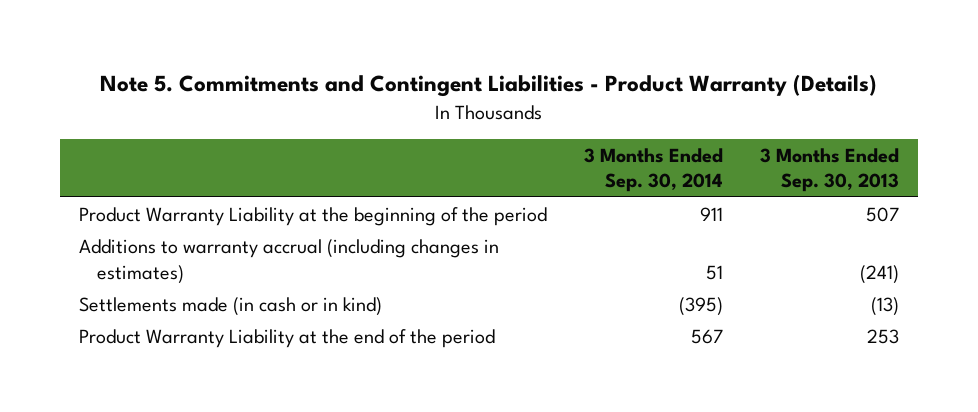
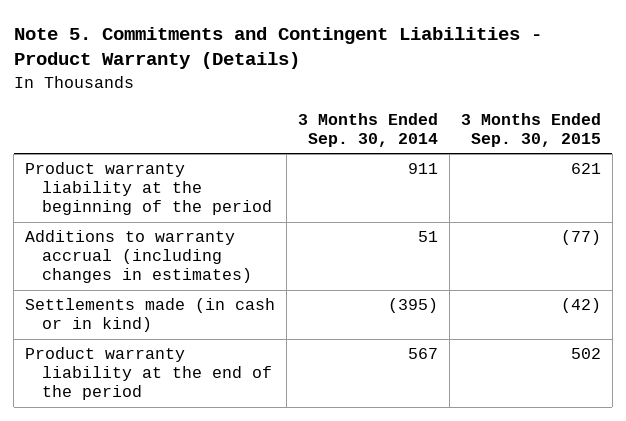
[760,147,900,193] 3 Months Ended Sep. 30, 2013 -> none
none -> [460,112,601,147] 3 Months Ended Sep. 30, 2015
[78,206,547,226] Product Warranty Liability at the beginning of the period -> [25,162,273,216] Product warranty liability at the beginning of the period
[78,328,495,348] Product Warranty Liability at the end of the period -> [25,347,273,401] Product warranty liability at the end of the period

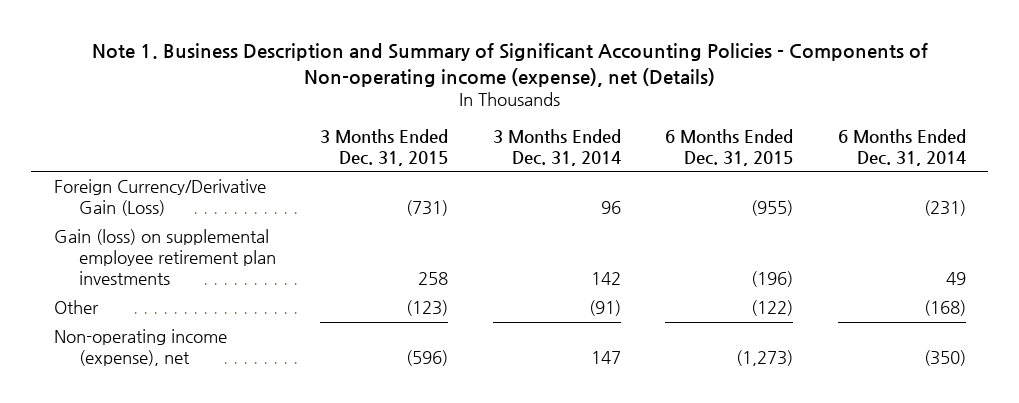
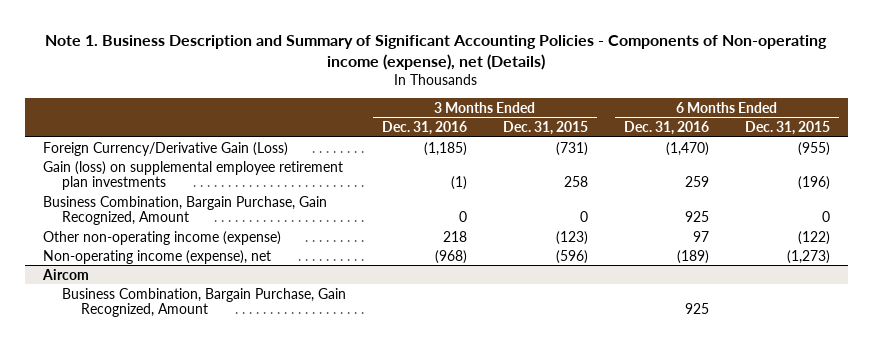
[492,128,621,166] 3 Months Ended Dec. 31, 2014 -> none
[837,128,966,166] 6 Months Ended Dec. 31, 2014 -> none
none -> [382,121,468,136] Dec. 31, 2016
none -> [623,121,709,136] Dec. 31, 2016
none -> [43,195,328,226] Business Combination, Bargain Purchase, Gain Recognized, Amount
[53,300,99,315] Other -> [43,230,282,245] Other non-operating income (expense)
none -> [42,268,90,280] Aircom
none -> [62,287,347,318] Business Combination, Bargain Purchase, Gain Recognized, Amount

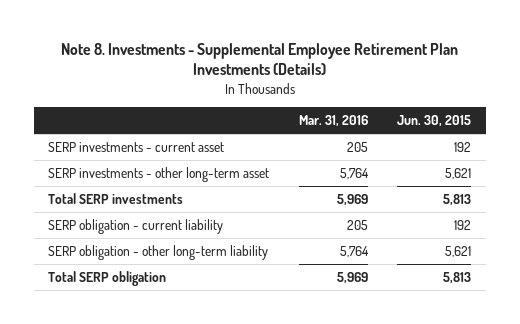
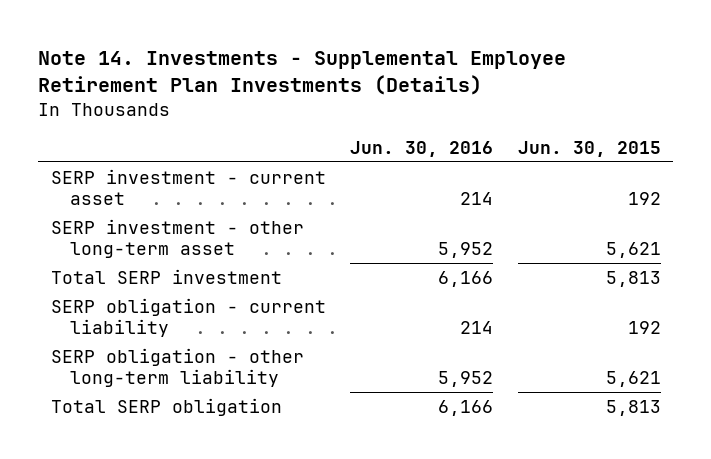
[60,42,458,76] Note 8. Investments - Supplemental Employee Retirement Plan Investments (Details) -> [38,51,567,96] Note 14. Investments - Supplemental Employee Retirement Plan Investments (Details)
[298,115,368,128] Mar. 31, 2016 -> none
none -> [350,140,494,157] Jun. 30, 2016
[48,142,225,153] SERP investments - current asset -> [50,168,326,206] SERP investment - current asset
[48,167,270,183] SERP investments - other long-term asset -> [50,218,304,259] SERP investment - other long-term asset
[48,193,184,205] Total SERP investments -> [50,268,282,284] Total SERP investment

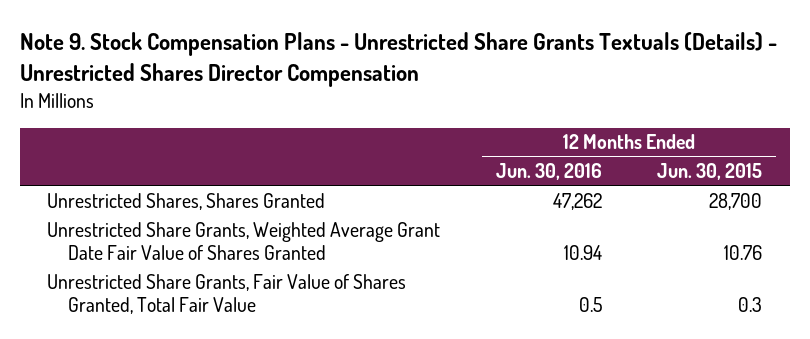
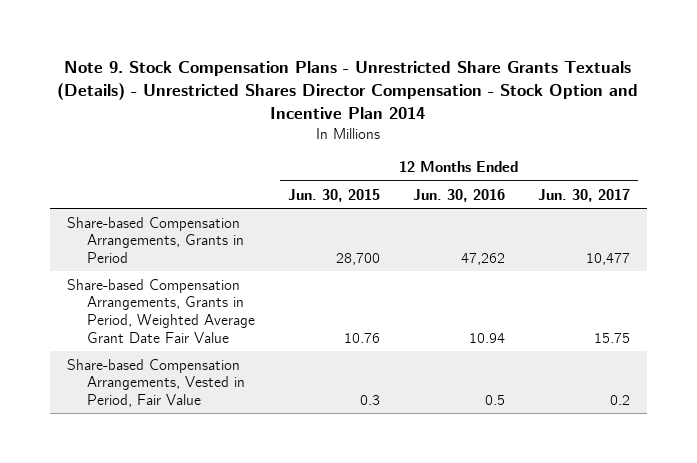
[19,32,777,88] Note 9. Stock Compensation Plans - Unrestricted Share Grants Textuals (Details) - Unrestricted Shares Director Compensation -> [57,60,639,119] Note 9. Stock Compensation Plans - Unrestricted Share Grants Textuals (Details) - Unrestricted Shares Director Compensation - Stock Option and Incentive Plan 2014
none -> [538,188,631,202] Jun. 30, 2017
[47,192,326,210] Unrestricted Shares, Shares Granted -> [66,216,245,263] Share-based Compensation Arrangements, Grants in Period
[47,221,441,261] Unrestricted Share Grants, Weighted Average Grant Date Fair Value of Shares Granted -> [66,278,256,343] Share-based Compensation Arrangements, Grants in Period, Weighted Average Grant Date Fair Value
[47,273,407,315] Unrestricted Share Grants, Fair Value of Shares Granted, Total Fair Value -> [66,358,246,407] Share-based Compensation Arrangements, Vested in Period, Fair Value

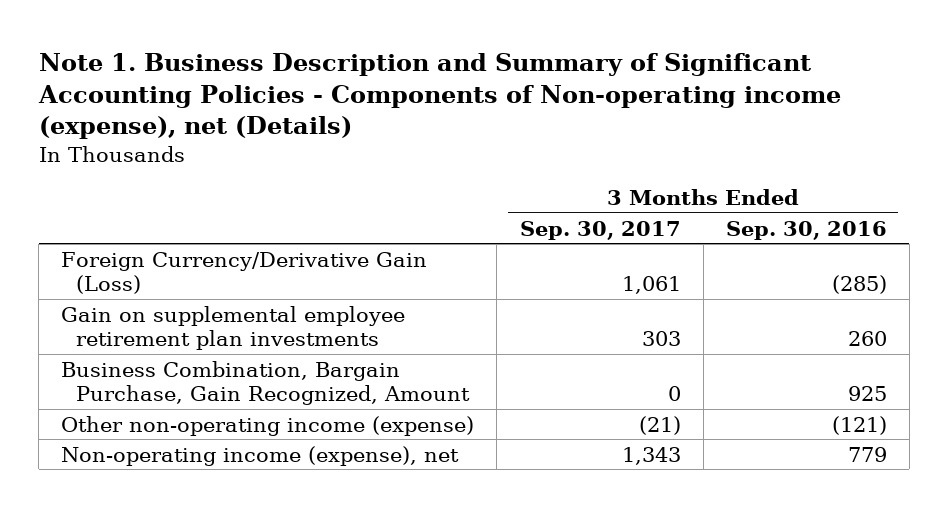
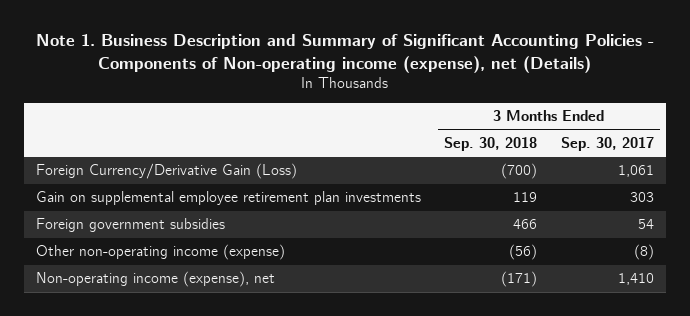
[725,220,887,240] Sep. 30, 2016 -> none
none -> [444,137,538,152] Sep. 30, 2018
[61,360,470,406] Business Combination, Bargain Purchase, Gain Recognized, Amount -> none
none -> [35,218,225,233] Foreign government subsidies
[638,415,681,435] (21) -> [634,244,655,261] (8)
[621,446,681,465] 1,343 -> [618,273,655,286] 1,410

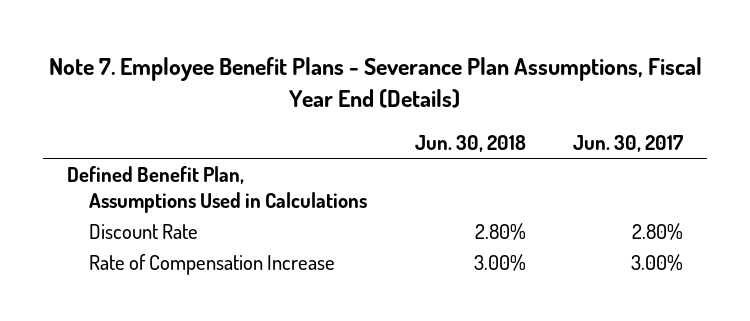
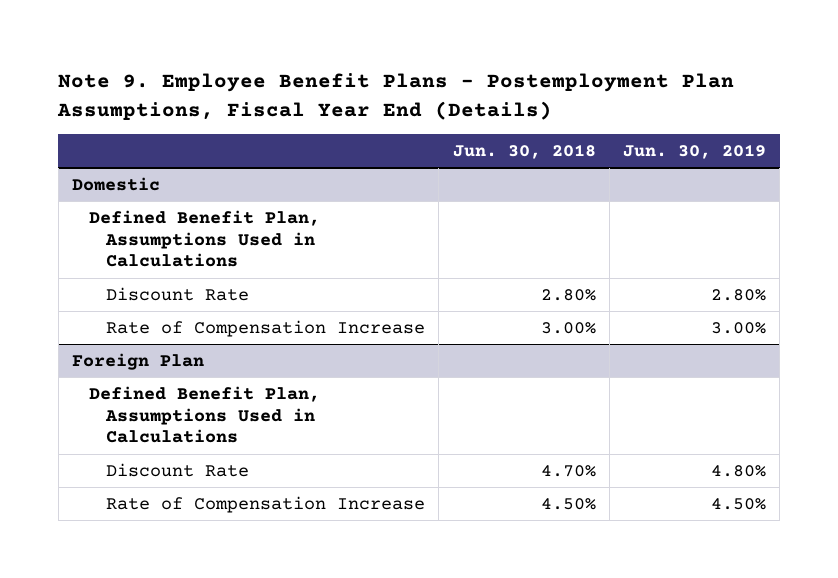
[49,56,703,108] Note 7. Employee Benefit Plans - Severance Plan Assumptions, Fiscal Year End (Details) -> [57,73,735,120] Note 9. Employee Benefit Plans - Postemployment Plan Assumptions, Fiscal Year End (Details)
[573,135,684,153] Jun. 30, 2017 -> none
none -> [622,144,766,160] Jun. 30, 2019
none -> [72,176,161,191] Domestic
none -> [72,352,205,370] Foreign Plan
none -> [89,385,321,444] Defined Benefit Plan, Assumptions Used in Calculations
none -> [106,462,250,477] Discount Rate
none -> [106,495,426,513] Rate of Compensation Increase

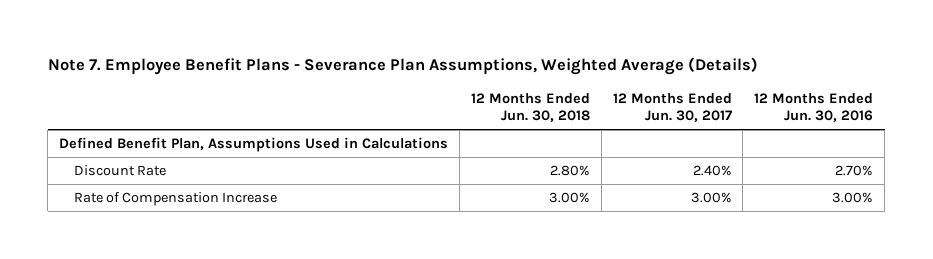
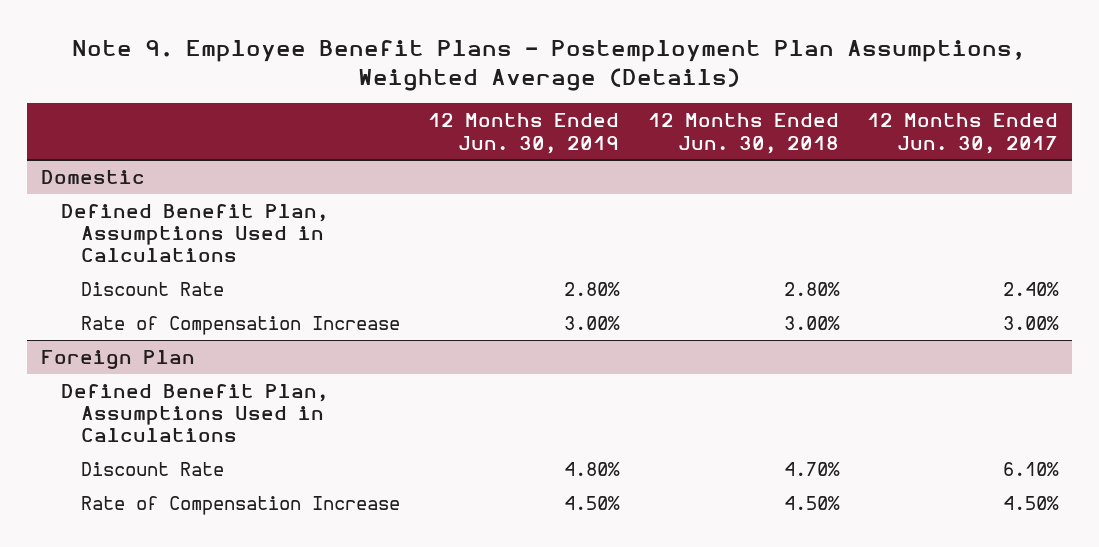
[47,57,758,76] Note 7. Employee Benefit Plans - Severance Plan Assumptions, Weighted Average (Details) -> [72,39,1026,91] Note 9. Employee Benefit Plans - Postemployment Plan Assumptions, Weighted Average (Details)
[754,92,874,123] 12 Months Ended Jun. 30, 2016 -> none
none -> [428,113,620,154] 12 Months Ended Jun. 30, 2019
none -> [40,169,145,184] Domestic
none -> [40,349,195,369] Foreign Plan
none -> [60,383,328,443] Defined Benefit Plan, Assumptions Used in Calculations
none -> [81,461,225,476] Discount Rate
none -> [81,495,401,515] Rate of Compensation Increase

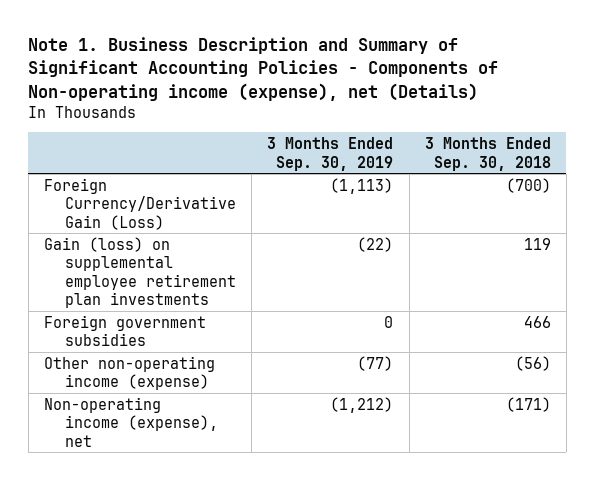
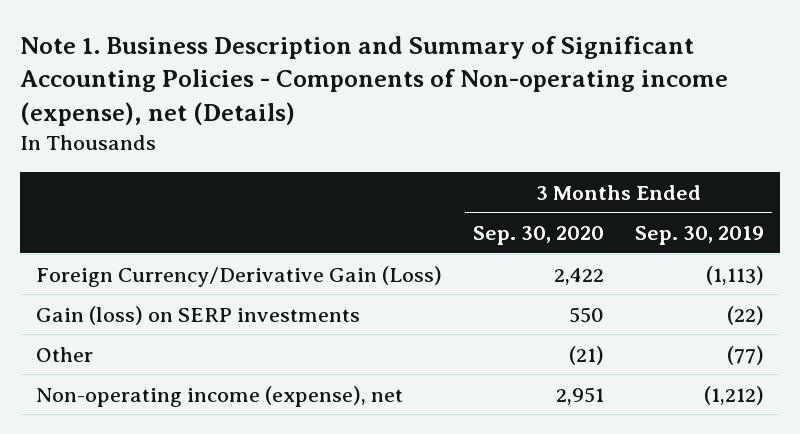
[424,137,551,171] 3 Months Ended Sep. 30, 2018 -> none
none -> [473,226,605,246] Sep. 30, 2020
[43,314,206,347] Foreign government subsidies -> none
[43,355,215,391] Other non-operating income (expense) -> none
[43,236,237,309] Gain (loss) on supplemental employee retirement plan investments -> [35,305,360,325] Gain (loss) on SERP investments
none -> [35,346,93,362] Other

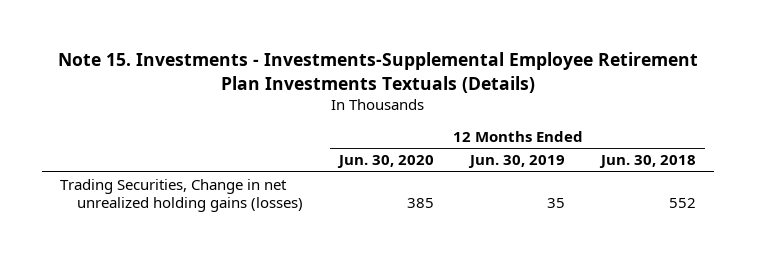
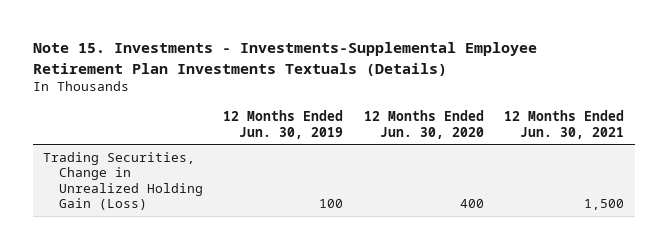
[599,155,697,169] Jun. 30, 2018 -> none
none -> [504,110,625,139] 12 Months Ended Jun. 30, 2021
[60,179,304,213] Trading Securities, Change in net unrealized holding gains (losses) -> [43,151,203,211] Trading Securities, Change in Unrealized Holding Gain (Loss)
[407,198,435,209] 385 -> [459,199,484,209] 400
[547,198,566,209] 35 -> [319,199,344,209] 100

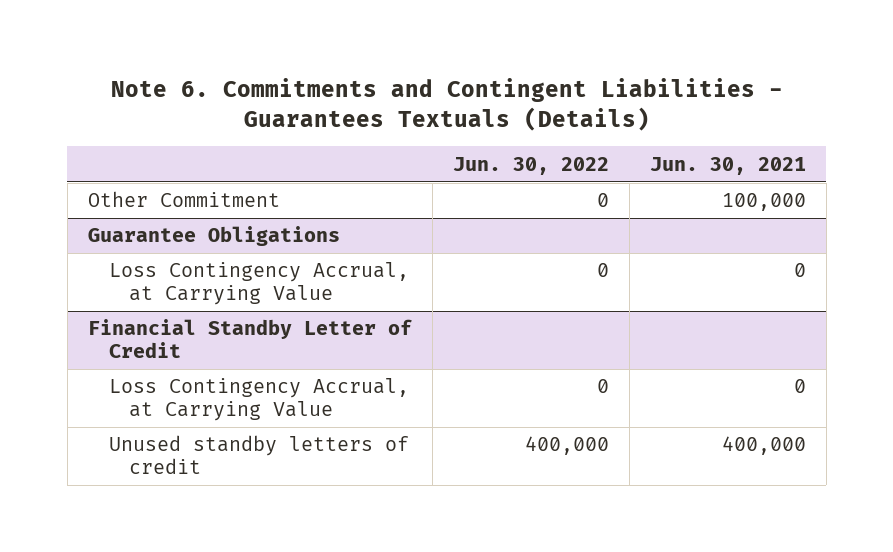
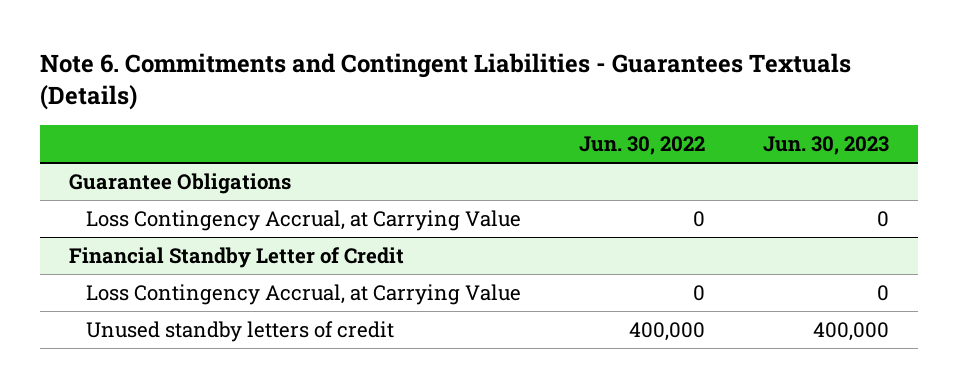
[649,156,806,175] Jun. 30, 2021 -> none
none -> [762,136,889,156] Jun. 30, 2023
[87,191,280,208] Other Commitment -> none

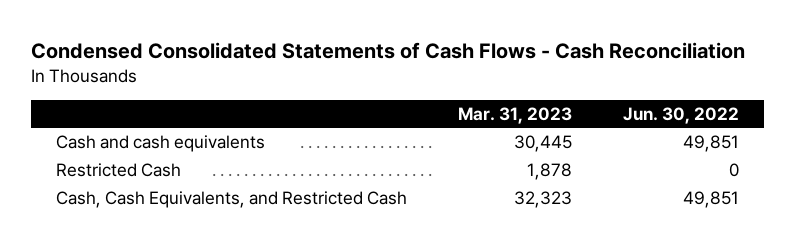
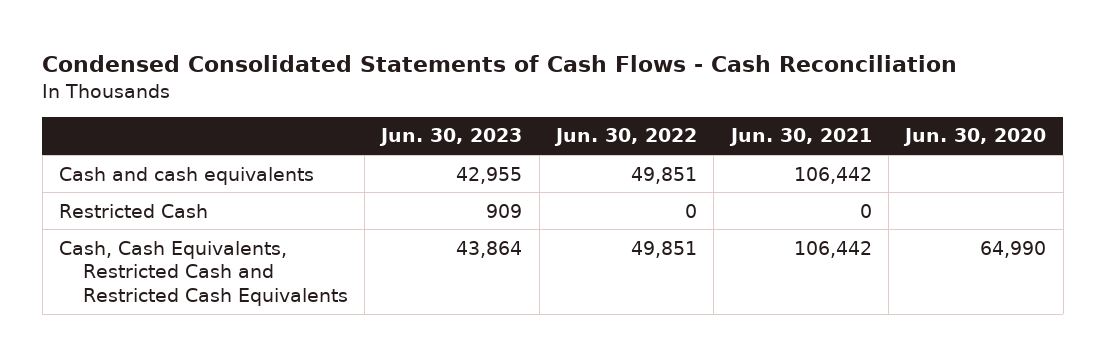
[457,106,572,124] Mar. 31, 2023 -> none
none -> [379,128,523,147] Jun. 30, 2023
none -> [728,128,872,147] Jun. 30, 2021
none -> [903,128,1047,147] Jun. 30, 2020
[56,191,408,209] Cash, Cash Equivalents, and Restricted Cash -> [58,240,348,307] Cash, Cash Equivalents, Restricted Cash and Restricted Cash Equivalents

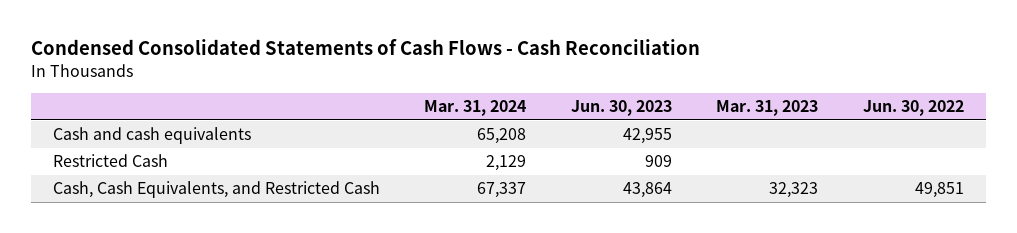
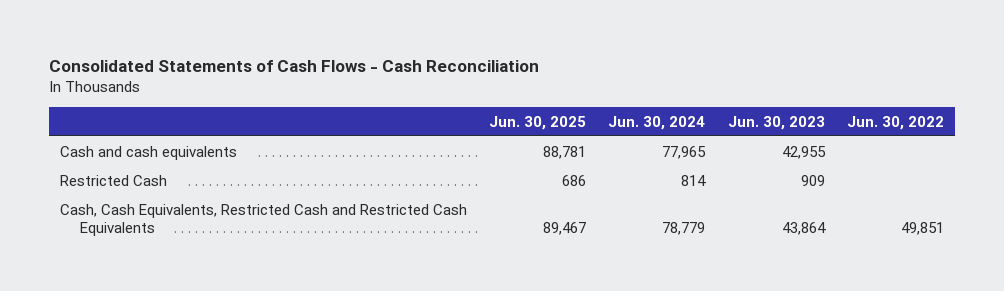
[30,39,700,56] Condensed Consolidated Statements of Cash Flows - Cash Reconciliation -> [48,59,539,72] Consolidated Statements of Cash Flows - Cash Reconciliation
[424,99,527,116] Mar. 31, 2024 -> none
[716,99,819,116] Mar. 31, 2023 -> none
none -> [488,115,586,130] Jun. 30, 2025
none -> [608,115,706,130] Jun. 30, 2024
[52,181,380,199] Cash, Cash Equivalents, and Restricted Cash -> [59,203,467,236] Cash, Cash Equivalents, Restricted Cash and Restricted Cash Equivalents

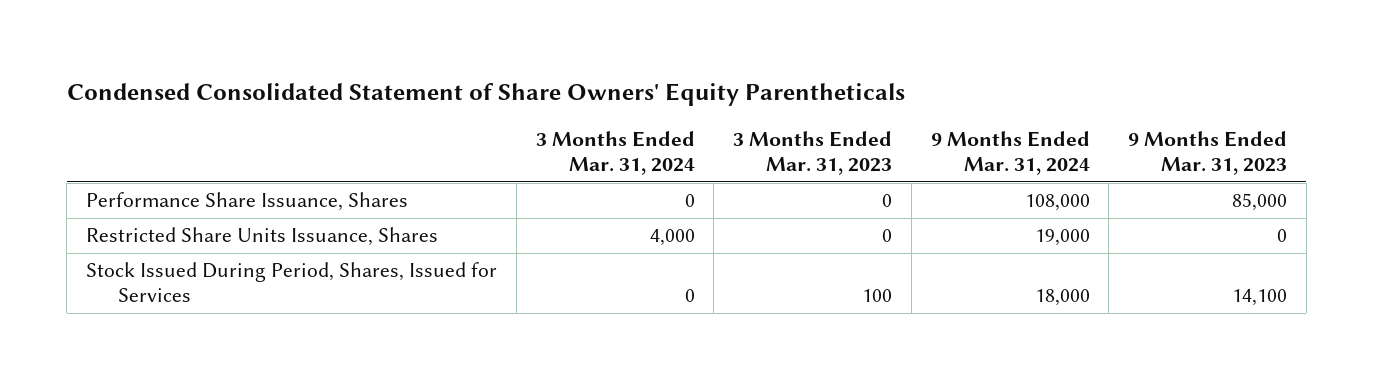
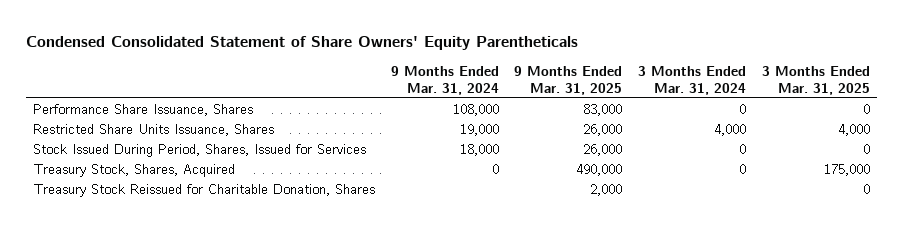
[733,131,893,176] 3 Months Ended Mar. 31, 2023 -> none
[1128,131,1288,176] 9 Months Ended Mar. 31, 2023 -> none
none -> [514,66,623,95] 9 Months Ended Mar. 31, 2025
none -> [761,66,870,95] 3 Months Ended Mar. 31, 2025
none -> [33,163,236,177] Treasury Stock, Shares, Acquired
none -> [33,183,376,197] Treasury Stock Reissued for Charitable Donation, Shares

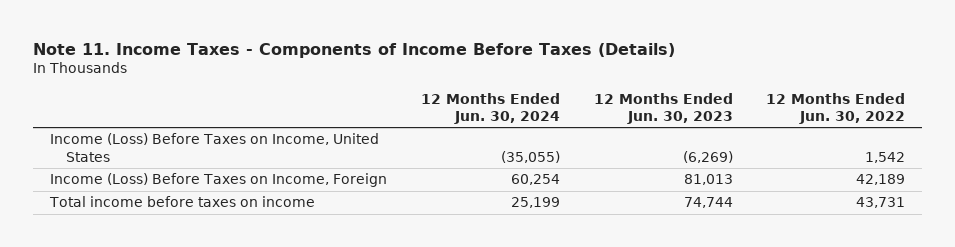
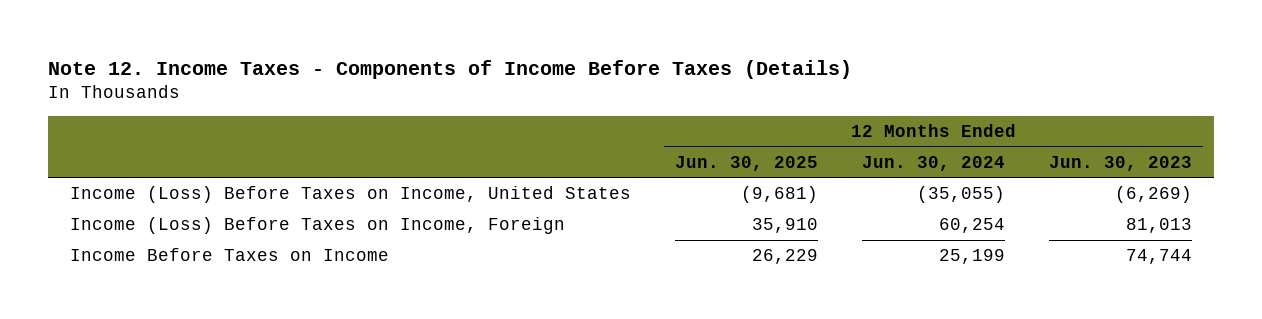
[33,42,676,58] Note 11. Income Taxes - Components of Income Before Taxes (Details) -> [48,60,853,80] Note 12. Income Taxes - Components of Income Before Taxes (Details)
[766,92,906,124] 12 Months Ended Jun. 30, 2022 -> none
none -> [675,155,819,171] Jun. 30, 2025
[49,196,316,208] Total income before taxes on income -> [70,248,390,262] Income Before Taxes on Income

